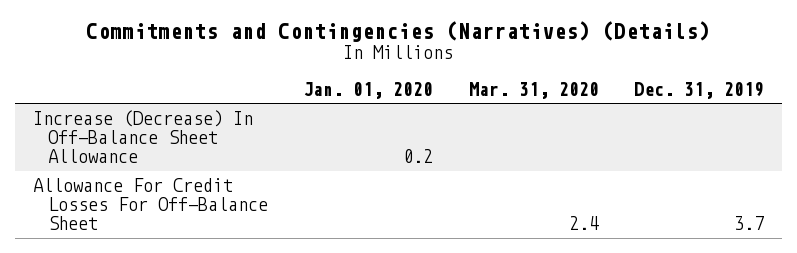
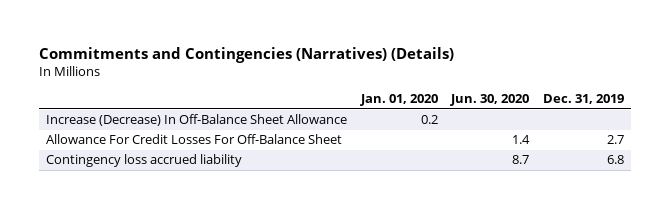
[468,81,599,99] Mar. 31, 2020 -> none
none -> [450,94,530,107] Jun. 30, 2020
[734,216,765,231] 3.7 -> [607,135,625,145] 2.7
none -> [45,154,242,168] Contingency loss accrued liability

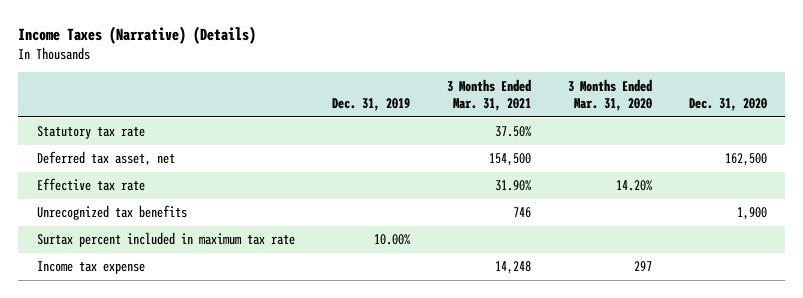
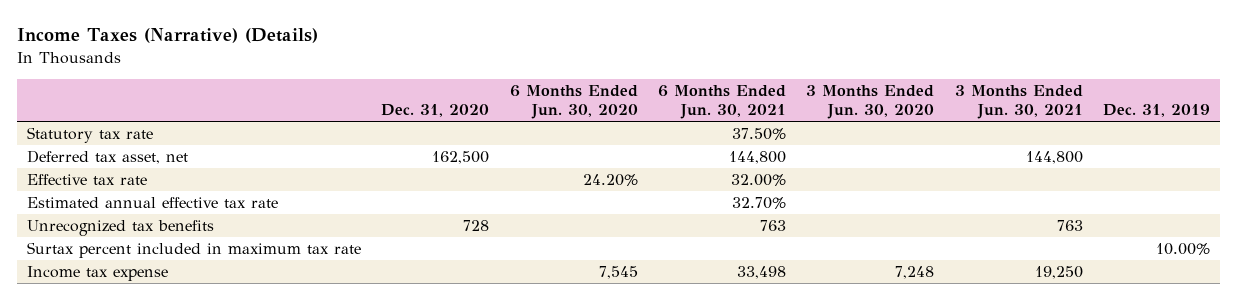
[446,78,531,112] 3 Months Ended Mar. 31, 2021 -> none
[567,78,652,112] 3 Months Ended Mar. 31, 2020 -> none
none -> [509,84,638,119] 6 Months Ended Jun. 30, 2020
none -> [658,84,787,119] 6 Months Ended Jun. 30, 2021
none -> [806,84,935,119] 3 Months Ended Jun. 30, 2020
none -> [954,84,1083,119] 3 Months Ended Jun. 30, 2021
none -> [26,197,278,209] Estimated annual effective tax rate
[736,207,767,221] 1,900 -> [463,220,490,232] 728

